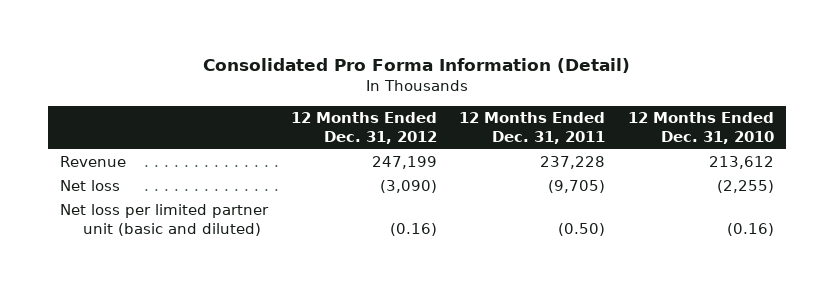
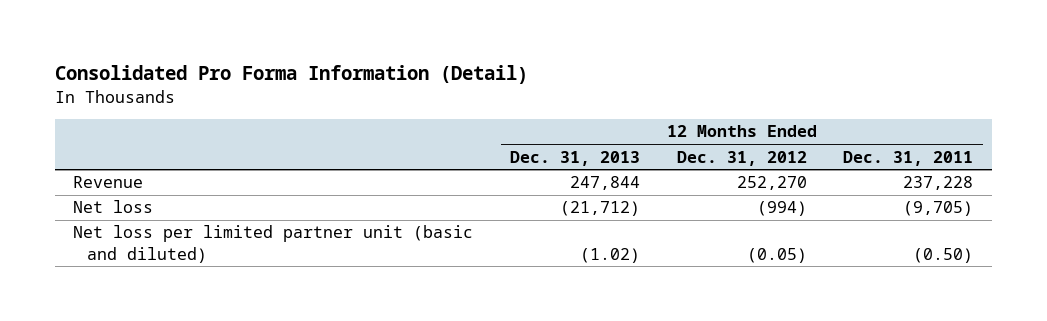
[628,112,775,145] 12 Months Ended Dec. 31, 2010 -> none
none -> [510,150,641,166] Dec. 31, 2013
[371,156,437,170] 247,199 -> [736,176,807,191] 252,270
[379,180,437,194] (3,090) -> [756,201,807,217] (994)
[389,223,437,237] (0.16) -> [746,247,807,263] (0.05)

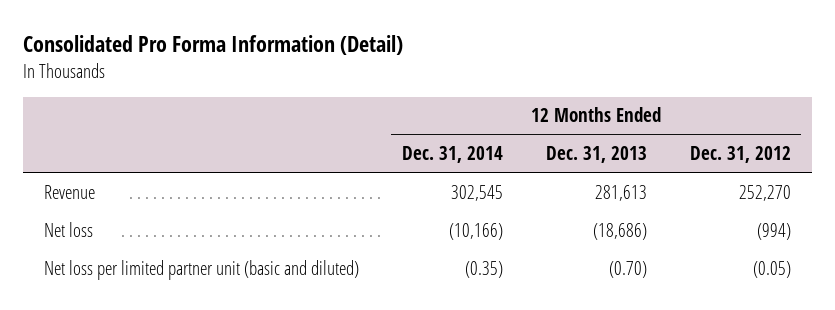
[843,150,974,166] Dec. 31, 2011 -> none
none -> [401,145,503,163] Dec. 31, 2014
[570,176,641,191] 247,844 -> [594,184,647,201] 281,613
[560,201,641,217] (21,712) -> [592,222,647,240] (18,686)
[580,247,641,263] (1.02) -> [608,260,647,278] (0.70)

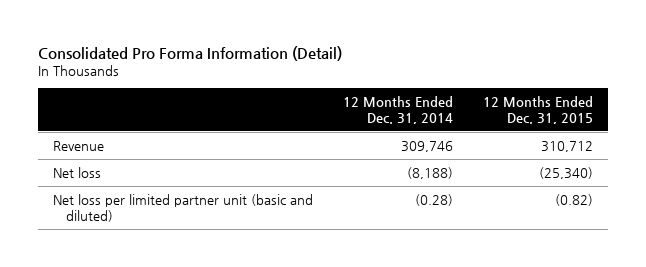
[545,145,647,163] Dec. 31, 2013 -> none
[689,145,791,163] Dec. 31, 2012 -> none
none -> [482,95,593,125] 12 Months Ended Dec. 31, 2015
[450,184,503,201] 302,545 -> [400,140,453,152] 309,746
[448,222,503,240] (10,166) -> [406,166,453,179] (8,188)
[464,260,503,278] (0.35) -> [414,193,453,206] (0.28)

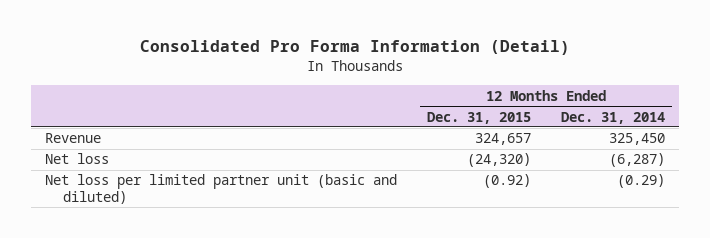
[400,140,453,152] 309,746 -> [608,133,665,146] 325,450
[540,140,593,152] 310,712 -> [474,133,531,146] 324,657
[406,166,453,179] (8,188) -> [608,153,665,168] (6,287)
[538,166,593,179] (25,340) -> [466,153,531,168] (24,320)
[414,193,453,206] (0.28) -> [616,174,665,189] (0.29)
[554,193,593,206] (0.82) -> [482,174,531,189] (0.92)

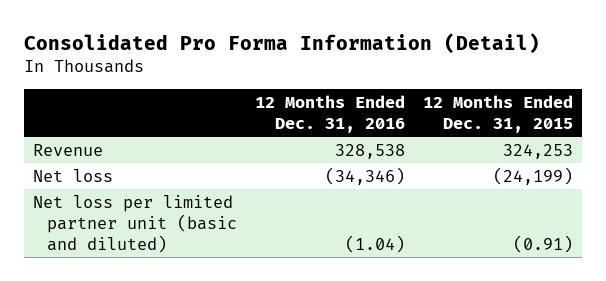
[560,111,665,124] Dec. 31, 2014 -> none
none -> [255,95,406,134] 12 Months Ended Dec. 31, 2016
[474,133,531,146] 324,657 -> [503,143,574,159] 324,253
[466,153,531,168] (24,320) -> [493,166,574,185] (24,199)
[482,174,531,189] (0.92) -> [513,235,574,254] (0.91)

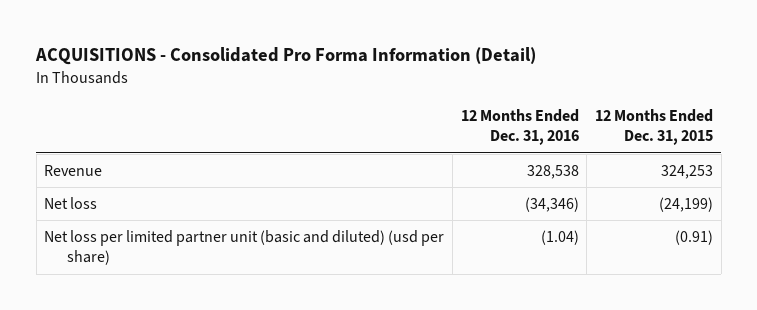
[24,32,541,54] Consolidated Pro Forma Information (Detail) -> [35,47,537,66] ACQUISITIONS - Consolidated Pro Forma Information (Detail)
[33,194,238,254] Net loss per limited partner unit (basic and diluted) -> [44,229,445,266] Net loss per limited partner unit (basic and diluted) (usd per share)

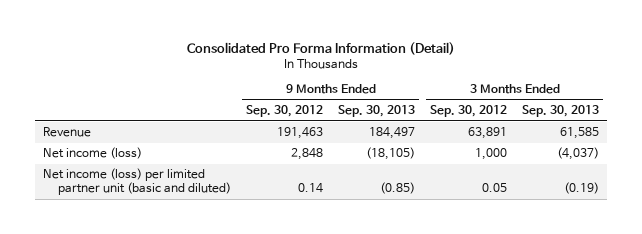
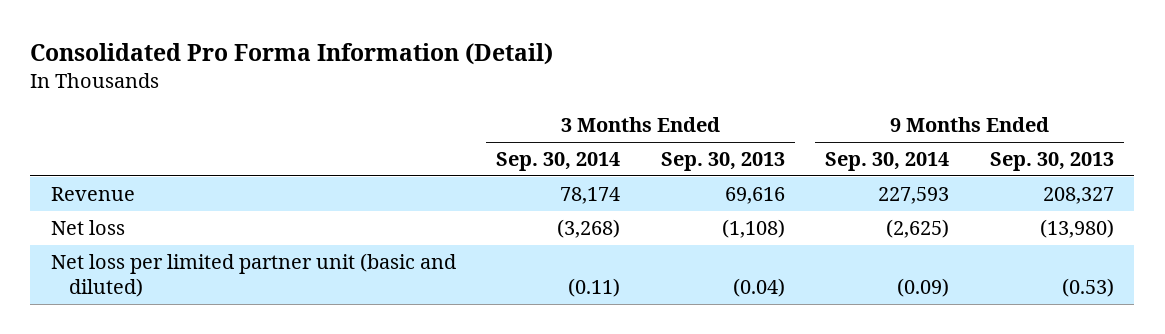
[246,105,324,118] Sep. 30, 2012 -> none
[430,105,508,118] Sep. 30, 2012 -> none
none -> [496,152,621,172] Sep. 30, 2014
none -> [825,152,950,172] Sep. 30, 2014
[369,127,416,140] 184,497 -> [1042,187,1114,205] 208,327
[560,127,600,140] 61,585 -> [724,187,785,205] 69,616
[42,147,142,160] Net income (loss) -> [50,220,125,236] Net loss
[366,147,416,161] (18,105) -> [1039,219,1114,239] (13,980)
[557,147,600,161] (4,037) -> [721,219,785,239] (1,108)
[42,168,232,196] Net income (loss) per limited partner unit (basic and diluted) -> [50,253,456,298] Net loss per limited partner unit (basic and diluted)
[380,182,416,195] (0.85) -> [1061,278,1114,298] (0.53)
[564,182,600,195] (0.19) -> [732,278,785,298] (0.04)

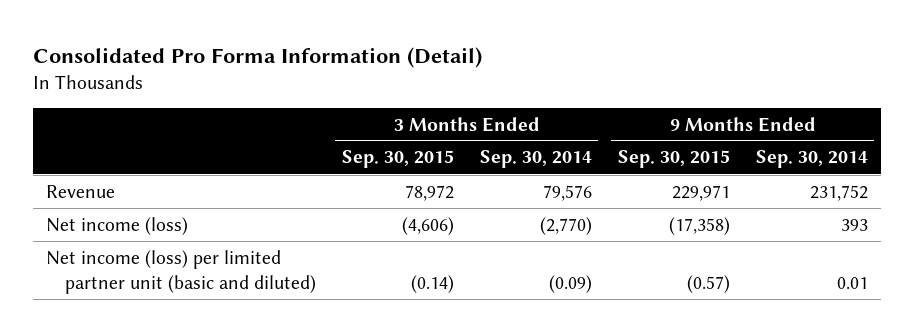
[660,152,785,172] Sep. 30, 2013 -> none
[989,152,1114,172] Sep. 30, 2013 -> none
none -> [341,150,454,169] Sep. 30, 2015
none -> [617,150,730,169] Sep. 30, 2015
[560,187,621,205] 78,174 -> [542,184,592,201] 79,576
[878,187,950,205] 227,593 -> [809,184,868,201] 231,752
[50,220,125,236] Net loss -> [45,216,188,235] Net income (loss)
[557,219,621,239] (3,268) -> [539,216,592,235] (2,770)
[886,219,950,239] (2,625) -> [840,218,868,231] 393
[50,253,456,298] Net loss per limited partner unit (basic and diluted) -> [45,249,316,294] Net income (loss) per limited partner unit (basic and diluted)
[568,278,621,298] (0.11) -> [548,274,592,293] (0.09)
[897,278,950,298] (0.09) -> [836,276,868,289] 0.01

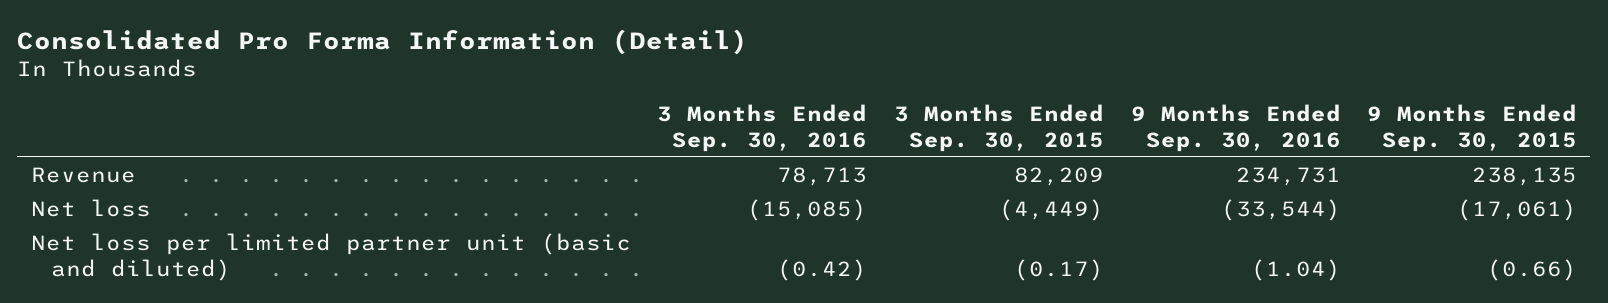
[479,150,592,169] Sep. 30, 2014 -> none
[755,150,868,169] Sep. 30, 2014 -> none
none -> [657,103,868,153] 3 Months Ended Sep. 30, 2016
none -> [1130,103,1341,153] 9 Months Ended Sep. 30, 2016
[404,184,454,201] 78,972 -> [1013,167,1104,187] 82,209
[671,184,730,201] 229,971 -> [1472,167,1578,187] 238,135
[45,216,188,235] Net income (loss) -> [30,199,151,218] Net loss
[401,216,454,235] (4,606) -> [998,199,1104,222] (4,449)
[668,216,730,235] (17,358) -> [1457,199,1578,222] (17,061)
[45,249,316,294] Net income (loss) per limited partner unit (basic and diluted) -> [30,233,631,282] Net loss per limited partner unit (basic and diluted)
[410,274,454,293] (0.14) -> [1013,259,1104,282] (0.17)
[686,274,730,293] (0.57) -> [1487,259,1578,282] (0.66)

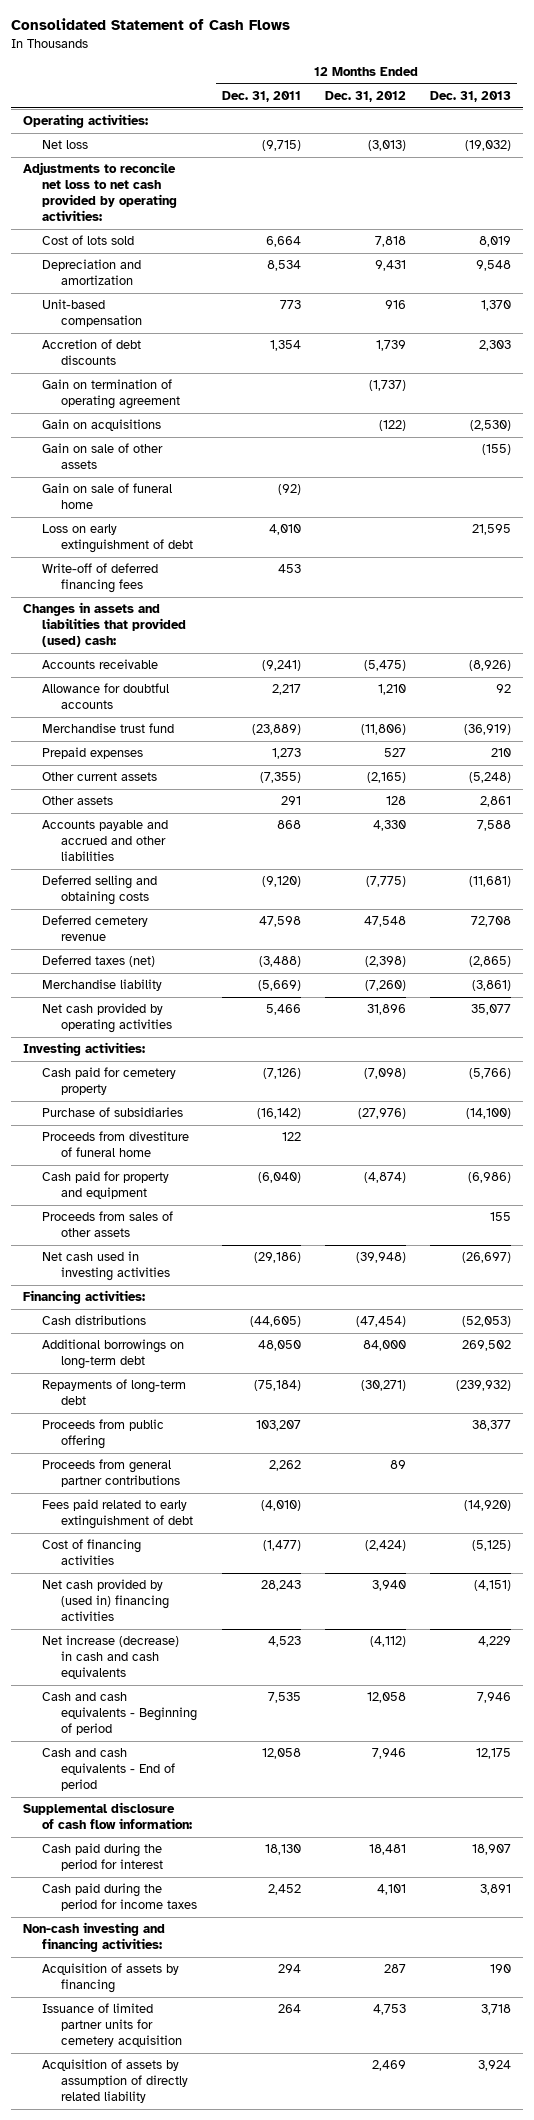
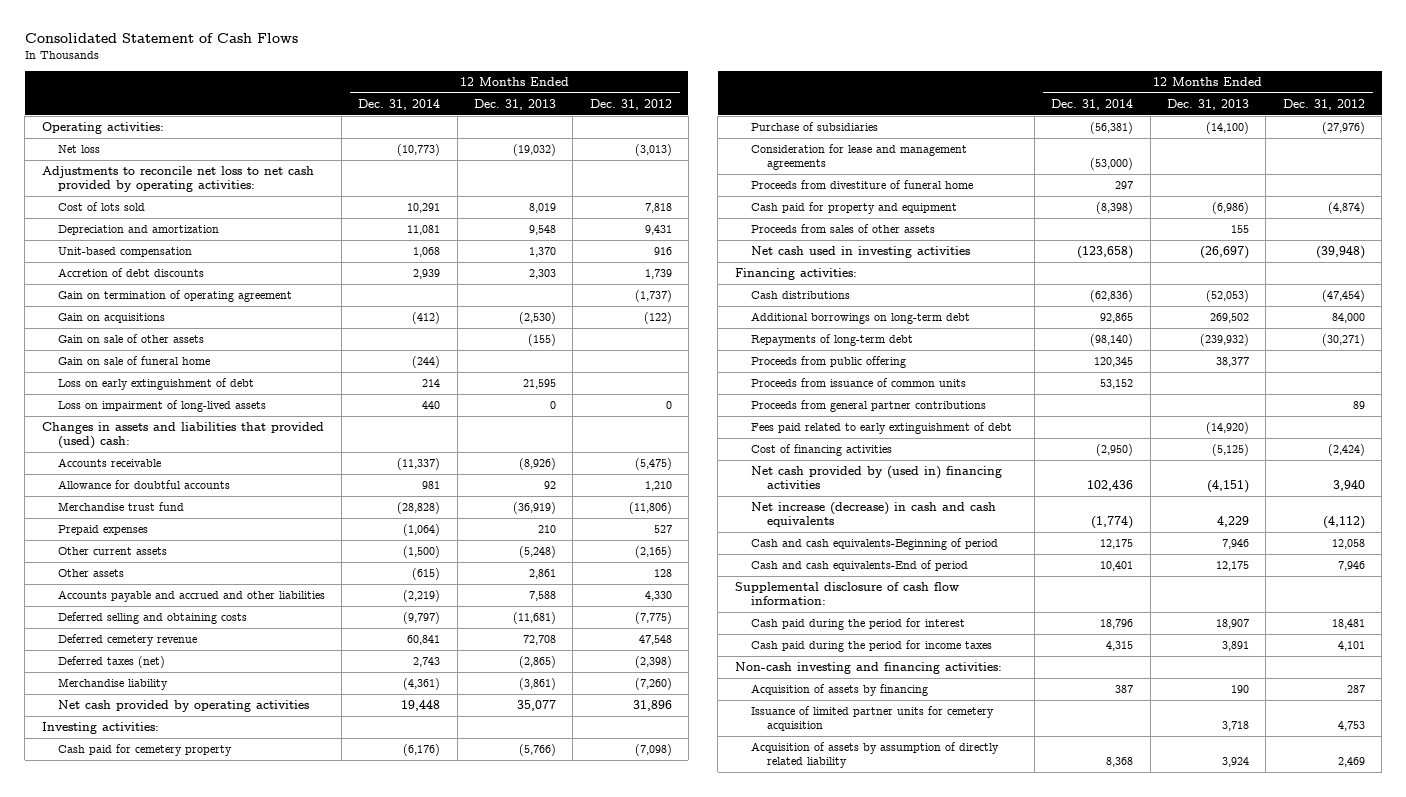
[221,91,301,103] Dec. 31, 2011 -> none
none -> [358,98,441,110] Dec. 31, 2014
[42,563,159,594] Write-off of deferred financing fees -> none
none -> [57,400,266,413] Loss on impairment of long-lived assets
none -> [750,144,967,171] Consideration for lease and management agreements
none -> [750,378,966,388] Proceeds from issuance of common units
[42,1692,198,1736] Cash and cash equivalents - Beginning of period -> [750,538,998,551] Cash and cash equivalents-Beginning of period
[42,1748,176,1792] Cash and cash equivalents - End of period -> [750,560,968,572] Cash and cash equivalents-End of period

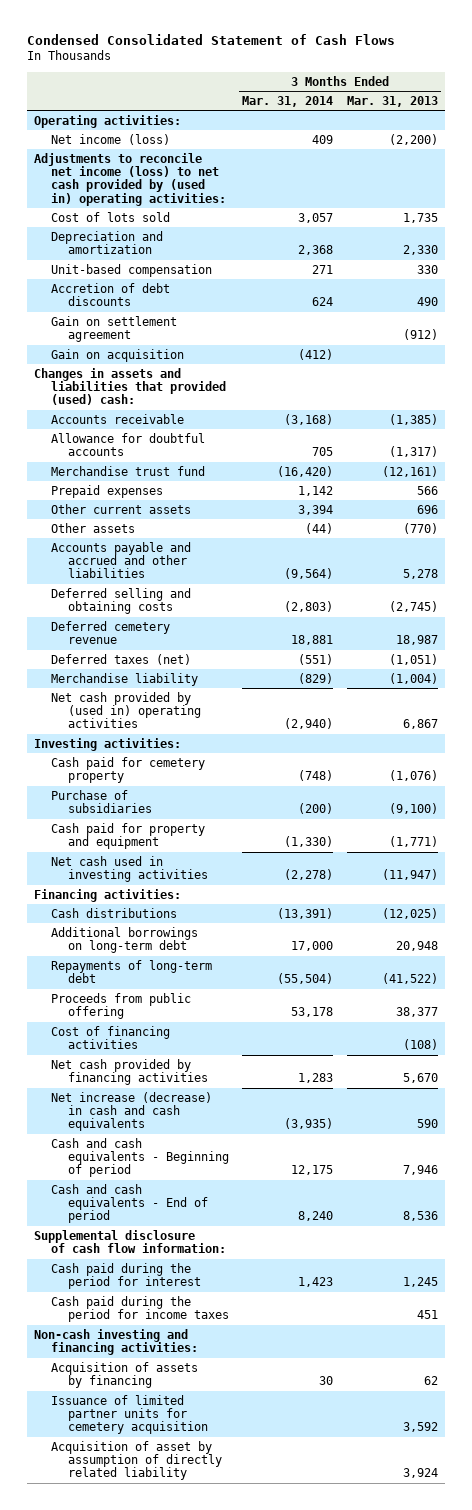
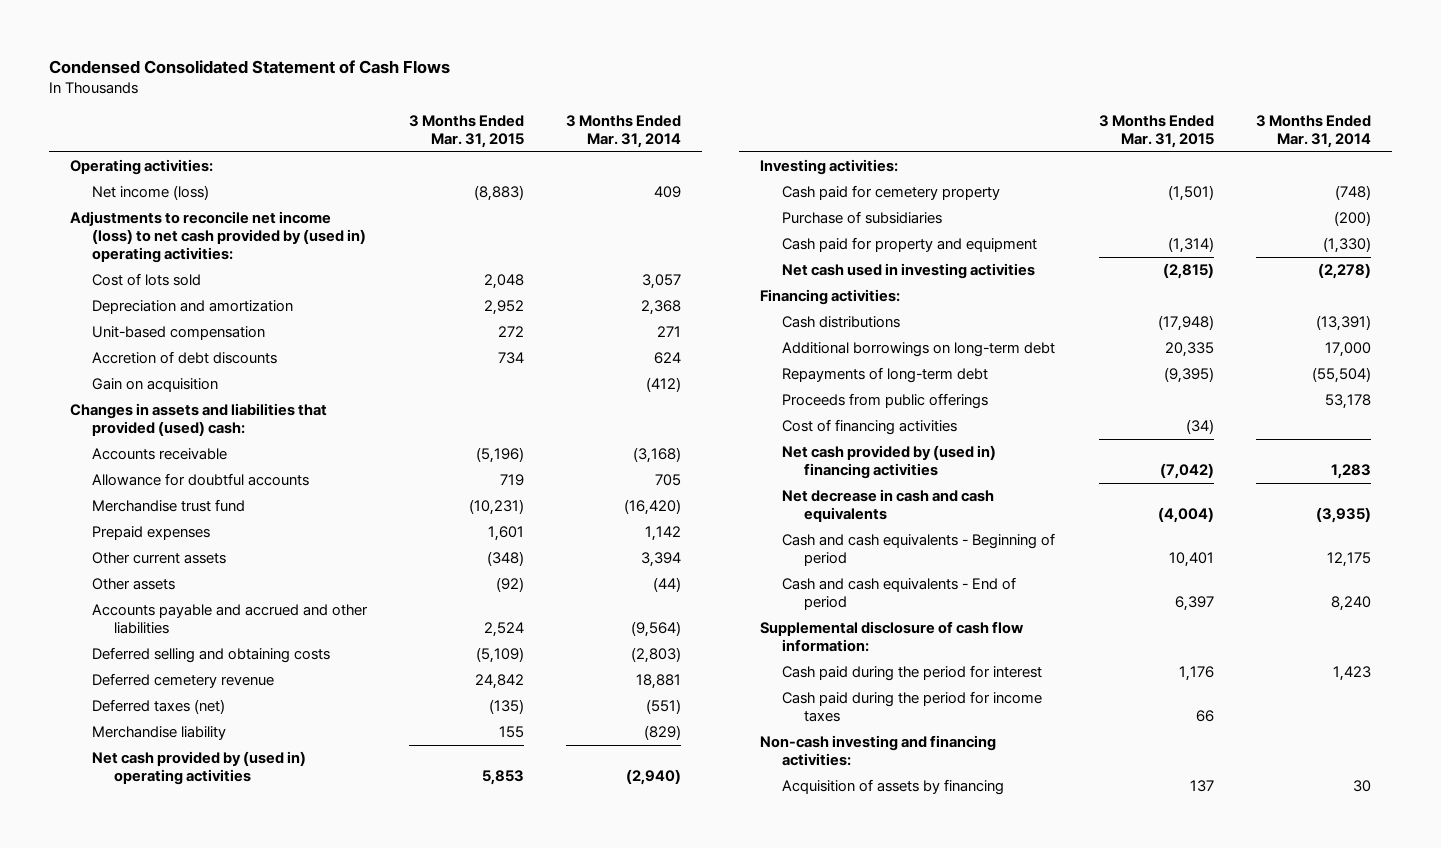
[346,95,438,107] Mar. 31, 2013 -> none
none -> [409,115,525,148] 3 Months Ended Mar. 31, 2015
[50,315,177,343] Gain on settlement agreement -> none
[50,992,191,1020] Proceeds from public offering -> [782,393,989,410] Proceeds from public offerings
[50,1058,208,1086] Net cash provided by financing activities -> [782,445,997,480] Net cash provided by (used in) financing activities
[50,1091,212,1132] Net increase (decrease) in cash and cash equivalents -> [782,489,995,523] Net decrease in cash and cash equivalents
[50,1394,208,1435] Issuance of limited partner units for cemetery acquisition -> none
[50,1440,222,1481] Acquisition of asset by assumption of directly related liability -> none

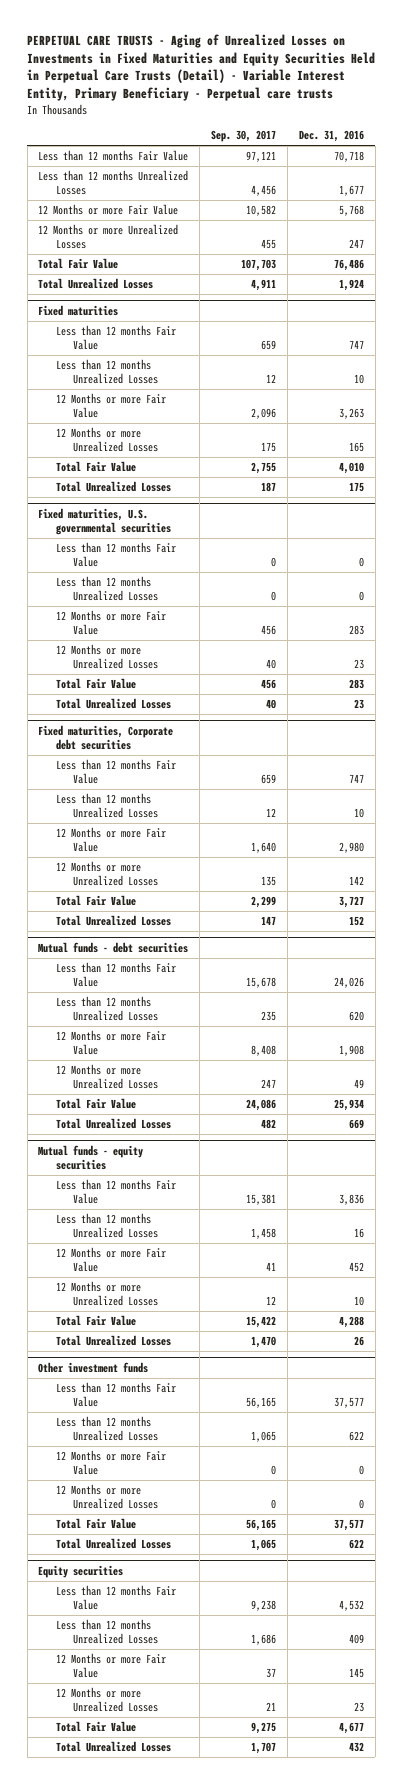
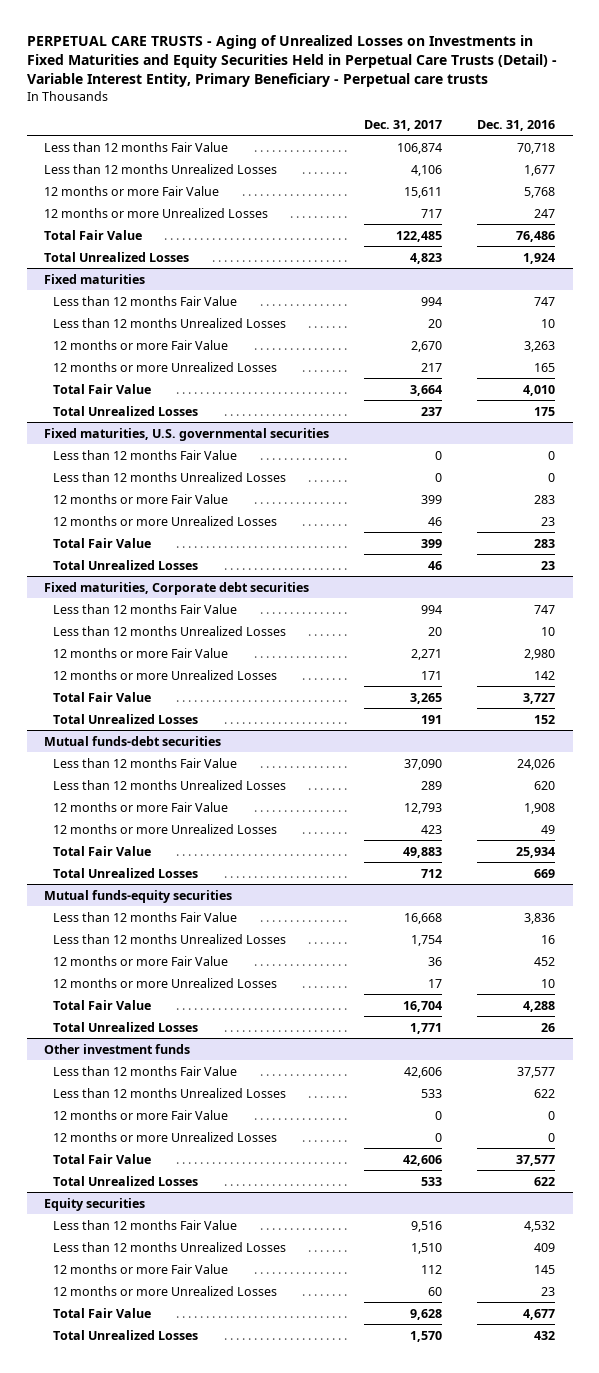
[211,130,277,143] Sep. 30, 2017 -> none
none -> [364,119,443,131] Dec. 31, 2017
[38,204,179,216] 12 Months or more Fair Value -> [44,185,220,196] 12 months or more Fair Value
[38,224,179,250] 12 Months or more Unrealized Losses -> [44,207,269,218] 12 months or more Unrealized Losses
[55,393,166,419] 12 Months or more Fair Value -> [53,339,229,350] 12 months or more Fair Value
[55,427,159,453] 12 Months or more Unrealized Losses -> [53,361,278,372] 12 months or more Unrealized Losses
[55,610,166,636] 12 Months or more Fair Value -> [53,493,229,504] 12 months or more Fair Value
[55,644,159,670] 12 Months or more Unrealized Losses -> [53,515,278,526] 12 months or more Unrealized Losses
[55,827,166,853] 12 Months or more Fair Value -> [53,647,229,658] 12 months or more Fair Value
[55,861,159,887] 12 Months or more Unrealized Losses -> [53,669,278,680] 12 months or more Unrealized Losses
[38,942,189,954] Mutual funds - debt securities -> [44,735,222,746] Mutual funds-debt securities
[55,1030,166,1056] 12 Months or more Fair Value -> [53,801,229,812] 12 months or more Fair Value
[55,1064,159,1090] 12 Months or more Unrealized Losses -> [53,823,278,834] 12 months or more Unrealized Losses
[38,1145,144,1170] Mutual funds - equity securities -> [44,889,233,903] Mutual funds-equity securities
[55,1247,166,1273] 12 Months or more Fair Value -> [53,955,229,966] 12 months or more Fair Value
[55,1281,159,1307] 12 Months or more Unrealized Losses -> [53,977,278,988] 12 months or more Unrealized Losses
[55,1450,166,1476] 12 Months or more Fair Value -> [53,1109,229,1120] 12 months or more Fair Value
[55,1484,159,1510] 12 Months or more Unrealized Losses -> [53,1131,278,1142] 12 months or more Unrealized Losses
[55,1653,166,1679] 12 Months or more Fair Value -> [53,1263,229,1274] 12 months or more Fair Value
[55,1687,159,1713] 12 Months or more Unrealized Losses -> [53,1285,278,1296] 12 months or more Unrealized Losses

